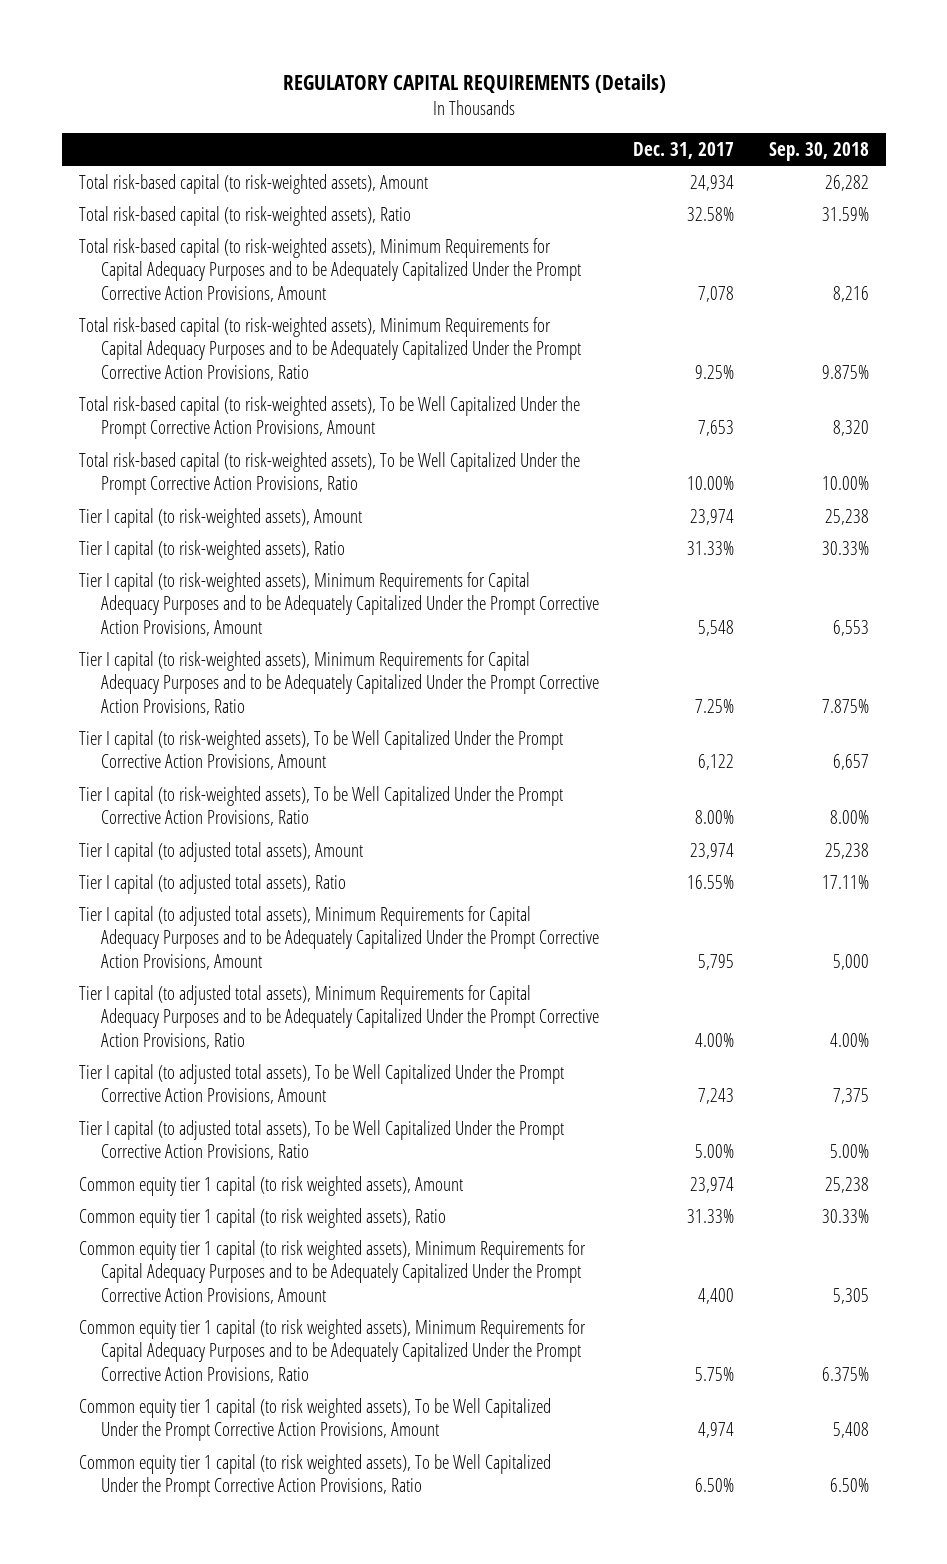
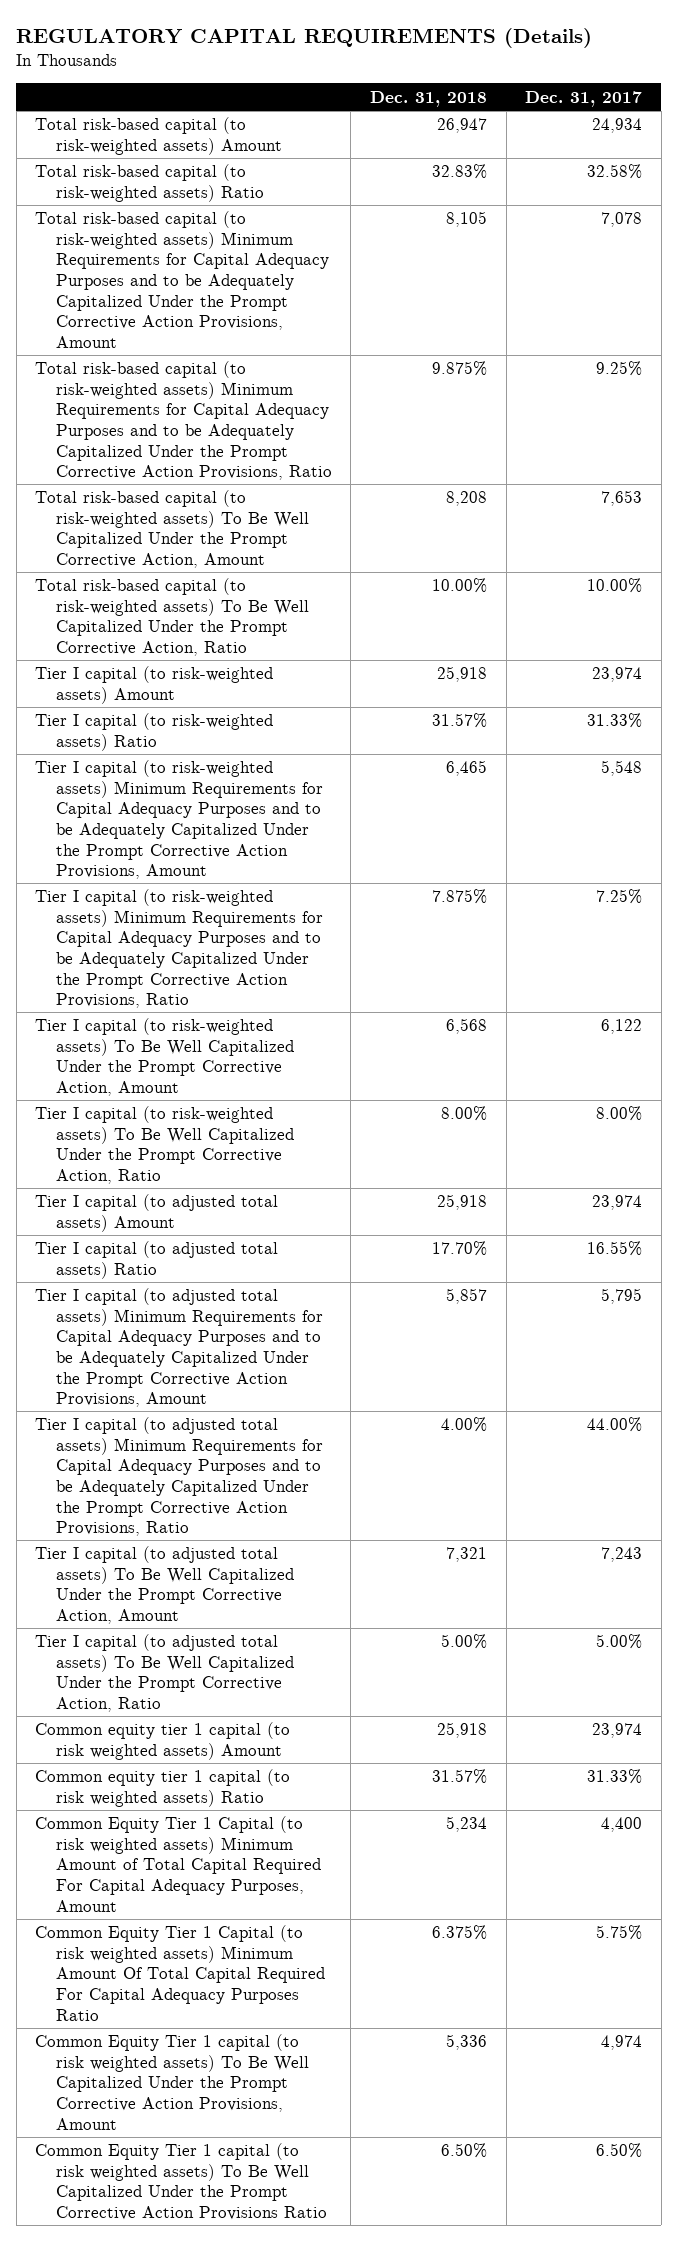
[768,141,869,161] Sep. 30, 2018 -> none
none -> [369,90,487,107] Dec. 31, 2018
[78,173,428,194] Total risk-based capital (to risk-weighted assets), Amount -> [35,117,282,155] Total risk-based capital (to risk-weighted assets) Amount
[78,205,411,226] Total risk-based capital (to risk-weighted assets), Ratio -> [35,164,264,202] Total risk-based capital (to risk-weighted assets) Ratio
[78,237,581,302] Total risk-based capital (to risk-weighted assets), Minimum Requirements for Capital Adequacy Purposes and to be Adequately Capitalized Under the Prompt Corrective Action Provisions, Amount -> [35,211,329,348] Total risk-based capital (to risk-weighted assets) Minimum Requirements for Capital Adequacy Purposes and to be Adequately Capitalized Under the Prompt Corrective Action Provisions, Amount
[78,316,581,381] Total risk-based capital (to risk-weighted assets), Minimum Requirements for Capital Adequacy Purposes and to be Adequately Capitalized Under the Prompt Corrective Action Provisions, Ratio -> [35,361,332,481] Total risk-based capital (to risk-weighted assets) Minimum Requirements for Capital Adequacy Purposes and to be Adequately Capitalized Under the Prompt Corrective Action Provisions, Ratio
[78,395,580,440] Total risk-based capital (to risk-weighted assets), To be Well Capitalized Under the Prompt Corrective Action Provisions, Amount -> [35,490,309,568] Total risk-based capital (to risk-weighted assets) To Be Well Capitalized Under the Prompt Corrective Action, Amount
[78,451,580,496] Total risk-based capital (to risk-weighted assets), To be Well Capitalized Under the Prompt Corrective Action Provisions, Ratio -> [35,578,309,656] Total risk-based capital (to risk-weighted assets) To Be Well Capitalized Under the Prompt Corrective Action, Ratio
[78,507,362,528] Tier I capital (to risk-weighted assets), Amount -> [35,666,274,704] Tier I capital (to risk-weighted assets) Amount
[78,539,345,560] Tier I capital (to risk-weighted assets), Ratio -> [35,713,274,751] Tier I capital (to risk-weighted assets) Ratio
[78,571,599,636] Tier I capital (to risk-weighted assets), Minimum Requirements for Capital Adequacy Purposes and to be Adequately Capitalized Under the Prompt Corrective Action Provisions, Amount -> [35,760,323,880] Tier I capital (to risk-weighted assets) Minimum Requirements for Capital Adequacy Purposes and to be Adequately Capitalized Under the Prompt Corrective Action Provisions, Amount
[78,650,599,715] Tier I capital (to risk-weighted assets), Minimum Requirements for Capital Adequacy Purposes and to be Adequately Capitalized Under the Prompt Corrective Action Provisions, Ratio -> [35,889,323,1009] Tier I capital (to risk-weighted assets) Minimum Requirements for Capital Adequacy Purposes and to be Adequately Capitalized Under the Prompt Corrective Action Provisions, Ratio
[78,729,563,771] Tier I capital (to risk-weighted assets), To be Well Capitalized Under the Prompt Corrective Action Provisions, Amount -> [35,1018,294,1096] Tier I capital (to risk-weighted assets) To Be Well Capitalized Under the Prompt Corrective Action, Amount
[78,785,563,827] Tier I capital (to risk-weighted assets), To be Well Capitalized Under the Prompt Corrective Action Provisions, Ratio -> [35,1106,294,1184] Tier I capital (to risk-weighted assets) To Be Well Capitalized Under the Prompt Corrective Action, Ratio
[78,841,363,862] Tier I capital (to adjusted total assets), Amount -> [35,1194,279,1232] Tier I capital (to adjusted total assets) Amount
[78,873,346,894] Tier I capital (to adjusted total assets), Ratio -> [35,1241,279,1279] Tier I capital (to adjusted total assets) Ratio
[78,905,599,970] Tier I capital (to adjusted total assets), Minimum Requirements for Capital Adequacy Purposes and to be Adequately Capitalized Under the Prompt Corrective Action Provisions, Amount -> [35,1288,323,1408] Tier I capital (to adjusted total assets) Minimum Requirements for Capital Adequacy Purposes and to be Adequately Capitalized Under the Prompt Corrective Action Provisions, Amount
[78,984,599,1049] Tier I capital (to adjusted total assets), Minimum Requirements for Capital Adequacy Purposes and to be Adequately Capitalized Under the Prompt Corrective Action Provisions, Ratio -> [35,1417,323,1537] Tier I capital (to adjusted total assets) Minimum Requirements for Capital Adequacy Purposes and to be Adequately Capitalized Under the Prompt Corrective Action Provisions, Ratio
[695,1032,735,1047] 4.00% -> [587,1417,643,1433] 44.00%
[78,1063,564,1105] Tier I capital (to adjusted total assets), To be Well Capitalized Under the Prompt Corrective Action Provisions, Amount -> [35,1546,294,1624] Tier I capital (to adjusted total assets) To Be Well Capitalized Under the Prompt Corrective Action, Amount
[78,1119,564,1161] Tier I capital (to adjusted total assets), To be Well Capitalized Under the Prompt Corrective Action Provisions, Ratio -> [35,1634,294,1712] Tier I capital (to adjusted total assets) To Be Well Capitalized Under the Prompt Corrective Action, Ratio
[78,1175,463,1196] Common equity tier 1 capital (to risk weighted assets), Amount -> [35,1722,291,1760] Common equity tier 1 capital (to risk weighted assets) Amount
[78,1207,446,1228] Common equity tier 1 capital (to risk weighted assets), Ratio -> [35,1769,291,1807] Common equity tier 1 capital (to risk weighted assets) Ratio
[78,1239,586,1304] Common equity tier 1 capital (to risk weighted assets), Minimum Requirements for Capital Adequacy Purposes and to be Adequately Capitalized Under the Prompt Corrective Action Provisions, Amount -> [35,1816,321,1912] Common Equity Tier 1 Capital (to risk weighted assets) Minimum Amount of Total Capital Required For Capital Adequacy Purposes, Amount
[78,1318,586,1383] Common equity tier 1 capital (to risk weighted assets), Minimum Requirements for Capital Adequacy Purposes and to be Adequately Capitalized Under the Prompt Corrective Action Provisions, Ratio -> [35,1925,325,2021] Common Equity Tier 1 Capital (to risk weighted assets) Minimum Amount Of Total Capital Required For Capital Adequacy Purposes Ratio
[78,1397,551,1442] Common equity tier 1 capital (to risk weighted assets), To be Well Capitalized Under the Prompt Corrective Action Provisions, Amount -> [35,2034,309,2130] Common Equity Tier 1 capital (to risk weighted assets) To Be Well Capitalized Under the Prompt Corrective Action Provisions, Amount
[78,1453,551,1498] Common equity tier 1 capital (to risk weighted assets), To be Well Capitalized Under the Prompt Corrective Action Provisions, Ratio -> [35,2143,327,2220] Common Equity Tier 1 capital (to risk weighted assets) To Be Well Capitalized Under the Prompt Corrective Action Provisions Ratio

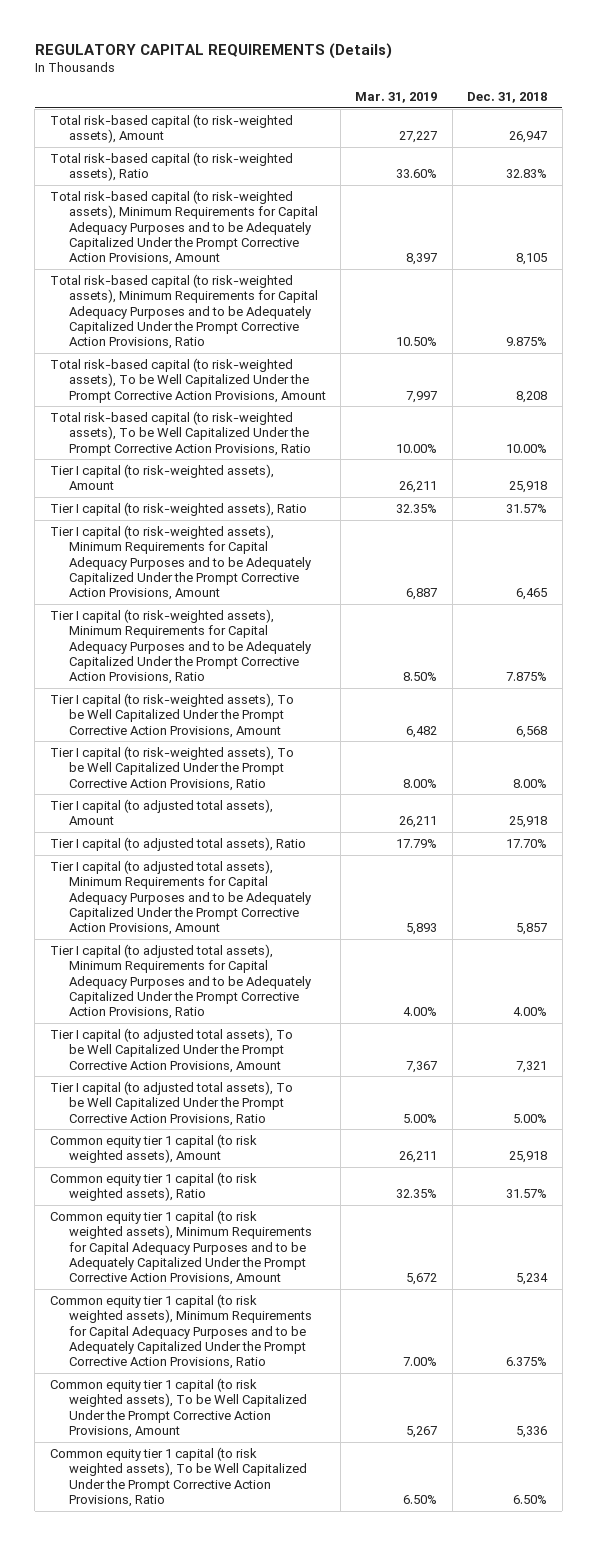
[525,90,643,107] Dec. 31, 2017 -> none
none -> [355,91,438,103] Mar. 31, 2019
[35,117,282,155] Total risk-based capital (to risk-weighted assets) Amount -> [49,113,293,144] Total risk-based capital (to risk-weighted assets), Amount
[35,164,264,202] Total risk-based capital (to risk-weighted assets) Ratio -> [49,151,293,182] Total risk-based capital (to risk-weighted assets), Ratio
[35,211,329,348] Total risk-based capital (to risk-weighted assets) Minimum Requirements for Capital Adequacy Purposes and to be Adequately Capitalized Under the Prompt Corrective Action Provisions, Amount -> [49,189,318,266] Total risk-based capital (to risk-weighted assets), Minimum Requirements for Capital Adequacy Purposes and to be Adequately Capitalized Under the Prompt Corrective Action Provisions, Amount
[35,361,332,481] Total risk-based capital (to risk-weighted assets) Minimum Requirements for Capital Adequacy Purposes and to be Adequately Capitalized Under the Prompt Corrective Action Provisions, Ratio -> [49,273,318,350] Total risk-based capital (to risk-weighted assets), Minimum Requirements for Capital Adequacy Purposes and to be Adequately Capitalized Under the Prompt Corrective Action Provisions, Ratio
[35,490,309,568] Total risk-based capital (to risk-weighted assets) To Be Well Capitalized Under the Prompt Corrective Action, Amount -> [49,357,326,403] Total risk-based capital (to risk-weighted assets), To be Well Capitalized Under the Prompt Corrective Action Provisions, Amount
[35,578,309,656] Total risk-based capital (to risk-weighted assets) To Be Well Capitalized Under the Prompt Corrective Action, Ratio -> [49,410,311,456] Total risk-based capital (to risk-weighted assets), To be Well Capitalized Under the Prompt Corrective Action Provisions, Ratio
[35,666,274,704] Tier I capital (to risk-weighted assets) Amount -> [49,463,274,491] Tier I capital (to risk-weighted assets), Amount
[35,713,274,751] Tier I capital (to risk-weighted assets) Ratio -> [49,501,307,516] Tier I capital (to risk-weighted assets), Ratio
[35,760,323,880] Tier I capital (to risk-weighted assets) Minimum Requirements for Capital Adequacy Purposes and to be Adequately Capitalized Under the Prompt Corrective Action Provisions, Amount -> [49,524,311,601] Tier I capital (to risk-weighted assets), Minimum Requirements for Capital Adequacy Purposes and to be Adequately Capitalized Under the Prompt Corrective Action Provisions, Amount
[35,889,323,1009] Tier I capital (to risk-weighted assets) Minimum Requirements for Capital Adequacy Purposes and to be Adequately Capitalized Under the Prompt Corrective Action Provisions, Ratio -> [49,608,311,685] Tier I capital (to risk-weighted assets), Minimum Requirements for Capital Adequacy Purposes and to be Adequately Capitalized Under the Prompt Corrective Action Provisions, Ratio
[35,1018,294,1096] Tier I capital (to risk-weighted assets) To Be Well Capitalized Under the Prompt Corrective Action, Amount -> [49,692,294,738] Tier I capital (to risk-weighted assets), To be Well Capitalized Under the Prompt Corrective Action Provisions, Amount
[35,1106,294,1184] Tier I capital (to risk-weighted assets) To Be Well Capitalized Under the Prompt Corrective Action, Ratio -> [49,745,294,791] Tier I capital (to risk-weighted assets), To be Well Capitalized Under the Prompt Corrective Action Provisions, Ratio
[35,1194,279,1232] Tier I capital (to adjusted total assets) Amount -> [49,798,273,826] Tier I capital (to adjusted total assets), Amount
[35,1241,279,1279] Tier I capital (to adjusted total assets) Ratio -> [49,836,306,851] Tier I capital (to adjusted total assets), Ratio
[35,1288,323,1408] Tier I capital (to adjusted total assets) Minimum Requirements for Capital Adequacy Purposes and to be Adequately Capitalized Under the Prompt Corrective Action Provisions, Amount -> [49,859,311,936] Tier I capital (to adjusted total assets), Minimum Requirements for Capital Adequacy Purposes and to be Adequately Capitalized Under the Prompt Corrective Action Provisions, Amount
[35,1417,323,1537] Tier I capital (to adjusted total assets) Minimum Requirements for Capital Adequacy Purposes and to be Adequately Capitalized Under the Prompt Corrective Action Provisions, Ratio -> [49,943,311,1020] Tier I capital (to adjusted total assets), Minimum Requirements for Capital Adequacy Purposes and to be Adequately Capitalized Under the Prompt Corrective Action Provisions, Ratio
[35,1546,294,1624] Tier I capital (to adjusted total assets) To Be Well Capitalized Under the Prompt Corrective Action, Amount -> [49,1027,293,1073] Tier I capital (to adjusted total assets), To be Well Capitalized Under the Prompt Corrective Action Provisions, Amount
[35,1634,294,1712] Tier I capital (to adjusted total assets) To Be Well Capitalized Under the Prompt Corrective Action, Ratio -> [49,1080,293,1126] Tier I capital (to adjusted total assets), To be Well Capitalized Under the Prompt Corrective Action Provisions, Ratio
[35,1722,291,1760] Common equity tier 1 capital (to risk weighted assets) Amount -> [49,1133,257,1164] Common equity tier 1 capital (to risk weighted assets), Amount
[35,1769,291,1807] Common equity tier 1 capital (to risk weighted assets) Ratio -> [49,1171,257,1202] Common equity tier 1 capital (to risk weighted assets), Ratio
[35,1816,321,1912] Common Equity Tier 1 Capital (to risk weighted assets) Minimum Amount of Total Capital Required For Capital Adequacy Purposes, Amount -> [49,1209,312,1286] Common equity tier 1 capital (to risk weighted assets), Minimum Requirements for Capital Adequacy Purposes and to be Adequately Capitalized Under the Prompt Corrective Action Provisions, Amount
[35,1925,325,2021] Common Equity Tier 1 Capital (to risk weighted assets) Minimum Amount Of Total Capital Required For Capital Adequacy Purposes Ratio -> [49,1293,312,1370] Common equity tier 1 capital (to risk weighted assets), Minimum Requirements for Capital Adequacy Purposes and to be Adequately Capitalized Under the Prompt Corrective Action Provisions, Ratio
[35,2034,309,2130] Common Equity Tier 1 capital (to risk weighted assets) To Be Well Capitalized Under the Prompt Corrective Action Provisions, Amount -> [49,1377,307,1438] Common equity tier 1 capital (to risk weighted assets), To be Well Capitalized Under the Prompt Corrective Action Provisions, Amount
[35,2143,327,2220] Common Equity Tier 1 capital (to risk weighted assets) To Be Well Capitalized Under the Prompt Corrective Action Provisions Ratio -> [49,1446,307,1507] Common equity tier 1 capital (to risk weighted assets), To be Well Capitalized Under the Prompt Corrective Action Provisions, Ratio

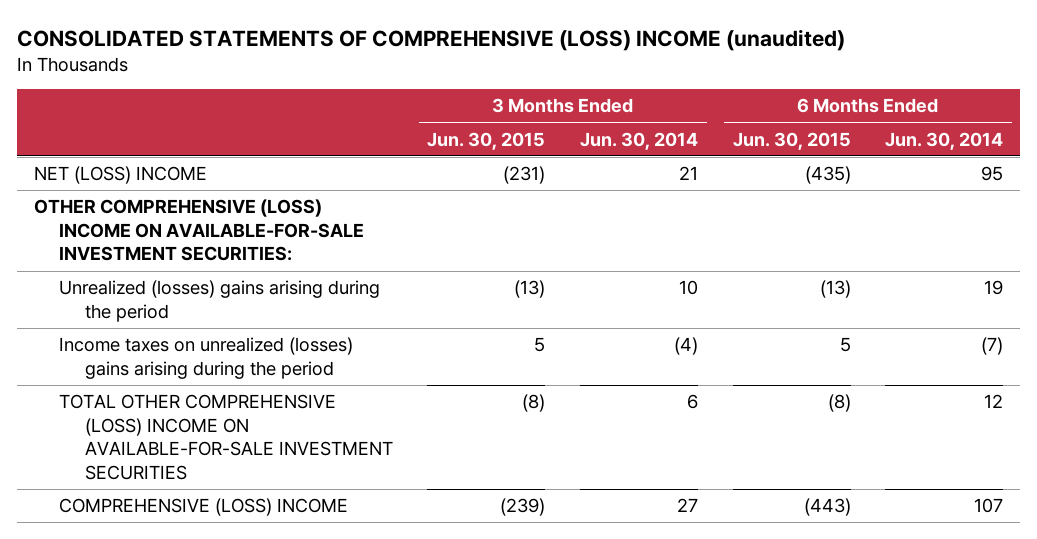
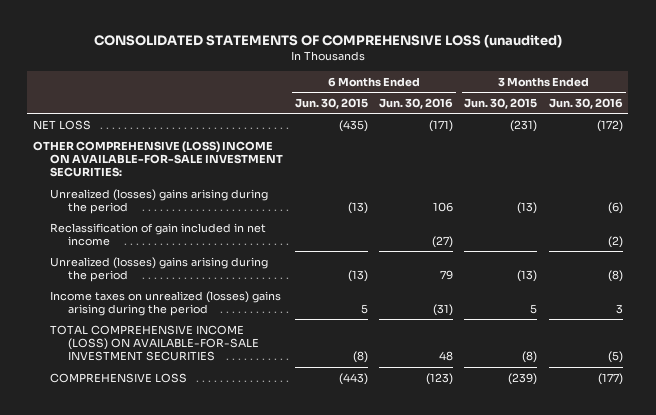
[16,28,845,51] CONSOLIDATED STATEMENTS OF COMPREHENSIVE (LOSS) INCOME (unaudited) -> [93,33,562,48] CONSOLIDATED STATEMENTS OF COMPREHENSIVE LOSS (unaudited)
[579,131,698,150] Jun. 30, 2014 -> none
[885,131,1004,150] Jun. 30, 2014 -> none
none -> [379,97,454,109] Jun. 30, 2016
none -> [548,97,623,109] Jun. 30, 2016
[34,166,208,185] NET (LOSS) INCOME -> [33,119,92,130] NET LOSS
none -> [50,222,267,247] Reclassification of gain included in net income
none -> [50,256,269,283] Unrealized (losses) gains arising during the period
[59,394,393,481] TOTAL OTHER COMPREHENSIVE (LOSS) INCOME ON AVAILABLE-FOR-SALE INVESTMENT SECURITIES -> [50,324,259,362] TOTAL COMPREHENSIVE INCOME (LOSS) ON AVAILABLE-FOR-SALE INVESTMENT SECURITIES
[59,498,349,517] COMPREHENSIVE (LOSS) INCOME -> [50,372,188,383] COMPREHENSIVE LOSS

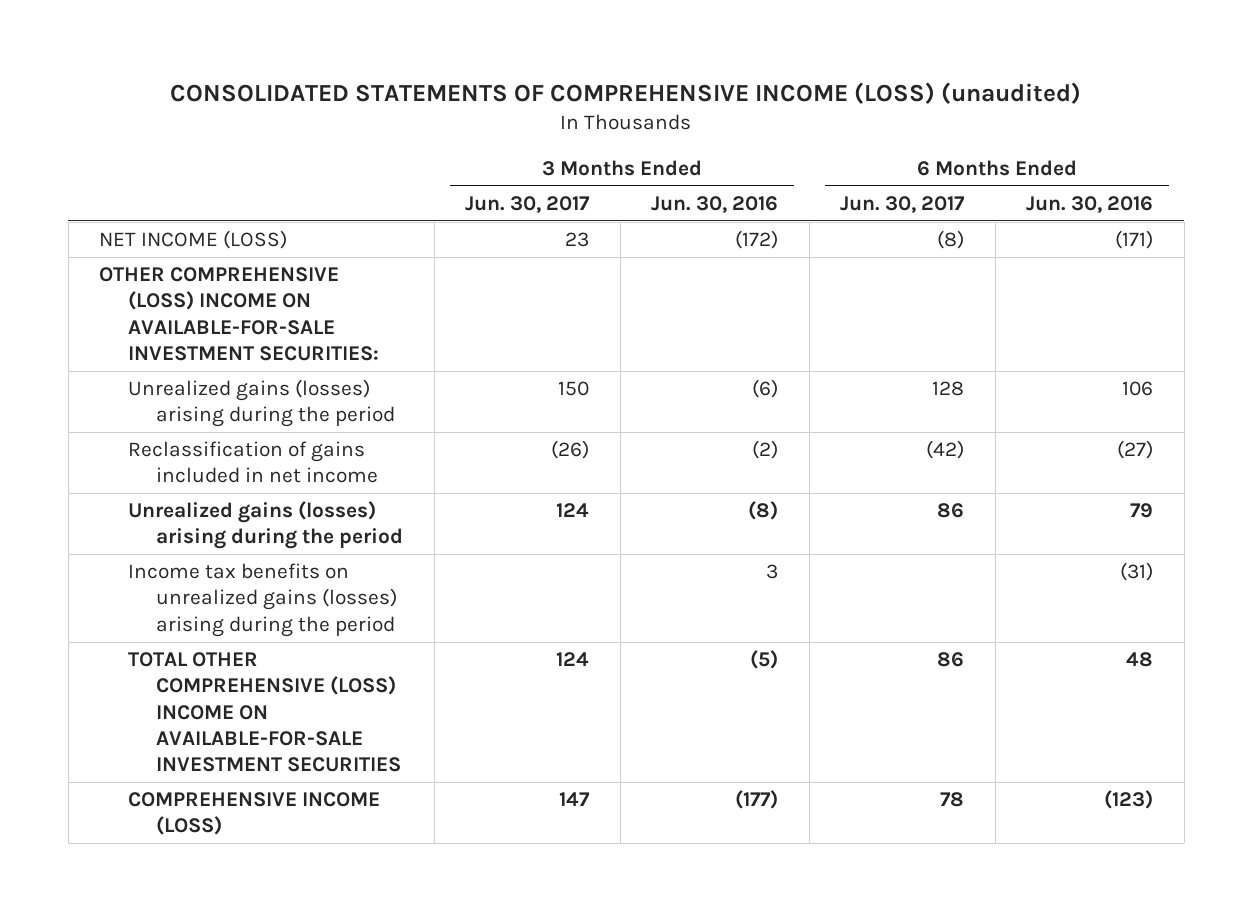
[93,33,562,48] CONSOLIDATED STATEMENTS OF COMPREHENSIVE LOSS (unaudited) -> [170,81,1082,104] CONSOLIDATED STATEMENTS OF COMPREHENSIVE INCOME (LOSS) (unaudited)
[294,97,368,109] Jun. 30, 2015 -> none
[464,97,538,109] Jun. 30, 2015 -> none
none -> [465,195,591,213] Jun. 30, 2017
none -> [840,195,966,213] Jun. 30, 2017
[33,119,92,130] NET LOSS -> [99,230,288,250] NET INCOME (LOSS)
[50,188,269,215] Unrealized (losses) gains arising during the period -> [127,379,396,428] Unrealized gains (losses) arising during the period
[50,222,267,247] Reclassification of gain included in net income -> [127,441,379,484] Reclassification of gains included in net income
[50,256,269,283] Unrealized (losses) gains arising during the period -> [127,501,404,550] Unrealized gains (losses) arising during the period
[50,290,282,317] Income taxes on unrealized (losses) gains arising during the period -> [127,563,398,637] Income tax benefits on unrealized gains (losses) arising during the period
[50,324,259,362] TOTAL COMPREHENSIVE INCOME (LOSS) ON AVAILABLE-FOR-SALE INVESTMENT SECURITIES -> [127,652,402,773] TOTAL OTHER COMPREHENSIVE (LOSS) INCOME ON AVAILABLE-FOR-SALE INVESTMENT SECURITIES
[50,372,188,383] COMPREHENSIVE LOSS -> [127,792,380,836] COMPREHENSIVE INCOME (LOSS)

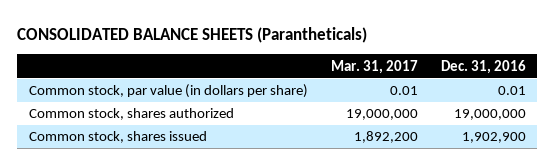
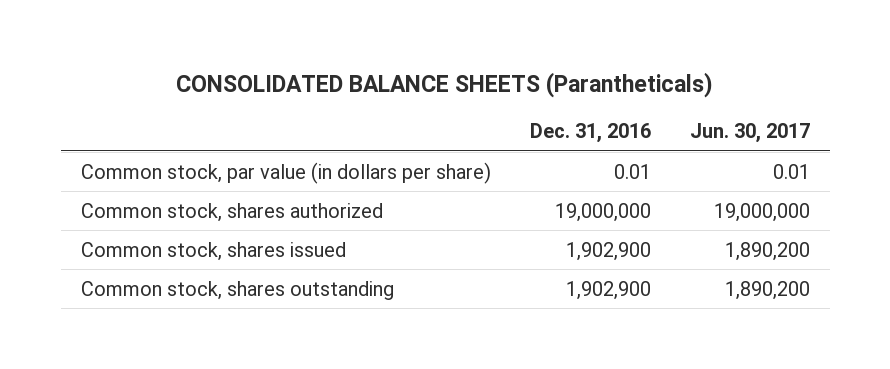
[330,59,418,74] Mar. 31, 2017 -> none
none -> [689,123,810,144] Jun. 30, 2017
none -> [80,280,394,300] Common stock, shares outstanding

